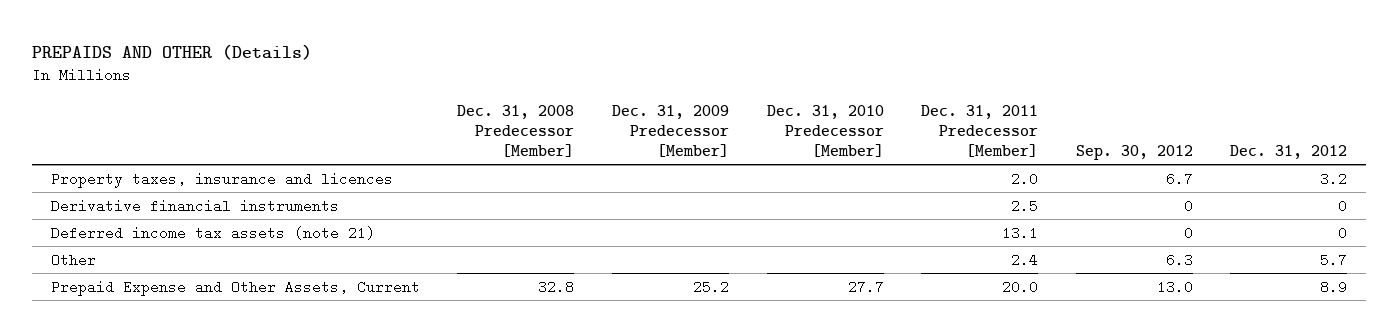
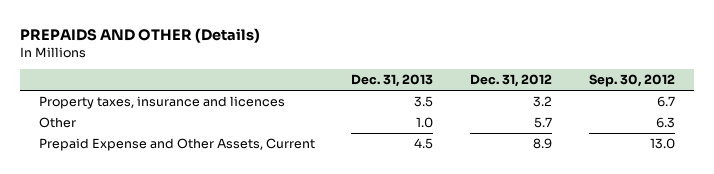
[457,104,575,157] Dec. 31, 2008 Predecessor [Member] -> none
[612,104,730,157] Dec. 31, 2009 Predecessor [Member] -> none
[766,104,884,157] Dec. 31, 2010 Predecessor [Member] -> none
[921,104,1039,157] Dec. 31, 2011 Predecessor [Member] -> none
none -> [351,74,434,88] Dec. 31, 2013
[50,198,339,213] Derivative financial instruments -> none
[50,225,375,240] Deferred income tax assets (note 21) -> none

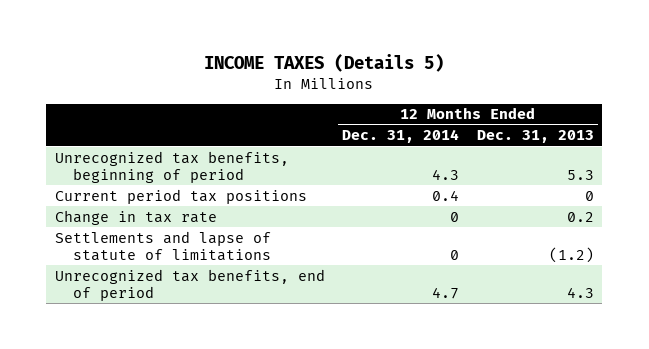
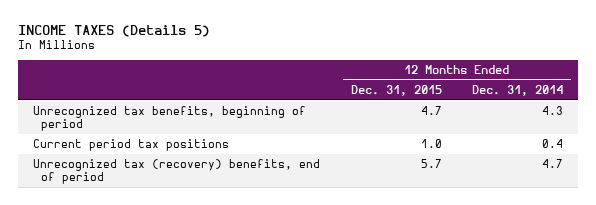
[476,130,594,144] Dec. 31, 2013 -> none
none -> [350,84,442,96] Dec. 31, 2015
[55,209,218,225] Change in tax rate -> none
[55,230,272,261] Settlements and lapse of statute of limitations -> none
[55,268,326,301] Unrecognized tax benefits, end of period -> [33,158,321,185] Unrecognized tax (recovery) benefits, end of period

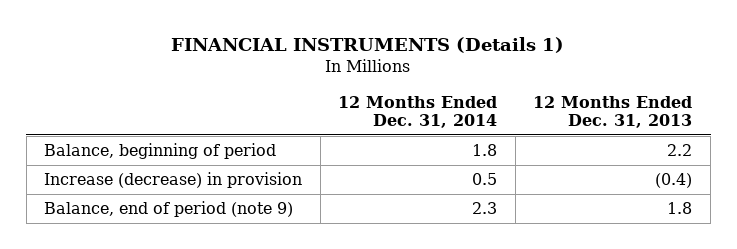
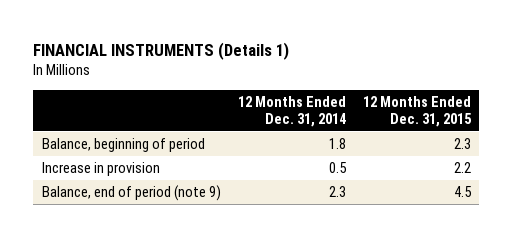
[533,95,693,129] 12 Months Ended Dec. 31, 2013 -> none
none -> [362,95,472,127] 12 Months Ended Dec. 31, 2015
[44,172,303,189] Increase (decrease) in provision -> [41,161,160,176] Increase in provision

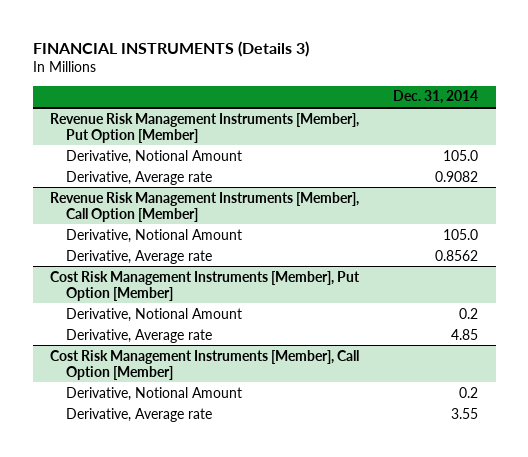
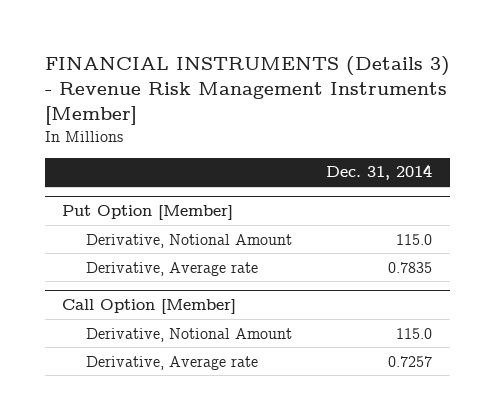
[32,40,309,57] FINANCIAL INSTRUMENTS (Details 3) -> [44,55,450,125] FINANCIAL INSTRUMENTS (Details 3) - Revenue Risk Management Instruments [Member]
[49,112,359,143] Revenue Risk Management Instruments [Member], Put Option [Member] -> none
[49,191,359,222] Revenue Risk Management Instruments [Member], Call Option [Member] -> none
[49,270,360,301] Cost Risk Management Instruments [Member], Put Option [Member] -> none
[65,307,242,322] Derivative, Notional Amount -> none
[65,328,212,343] Derivative, Average rate -> none
[49,349,359,380] Cost Risk Management Instruments [Member], Call Option [Member] -> none
[65,386,242,401] Derivative, Notional Amount -> none
[65,407,212,422] Derivative, Average rate -> none
none -> [62,205,234,221] Put Option [Member]
[443,149,479,161] 105.0 -> [396,233,433,245] 115.0
[435,170,479,182] 0.9082 -> [388,261,433,273] 0.7835
none -> [62,299,237,315] Call Option [Member]
[443,228,479,240] 105.0 -> [396,327,433,339] 115.0
[435,249,479,261] 0.8562 -> [388,355,433,367] 0.7257

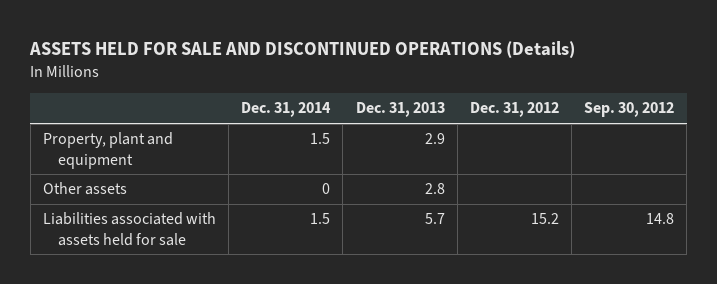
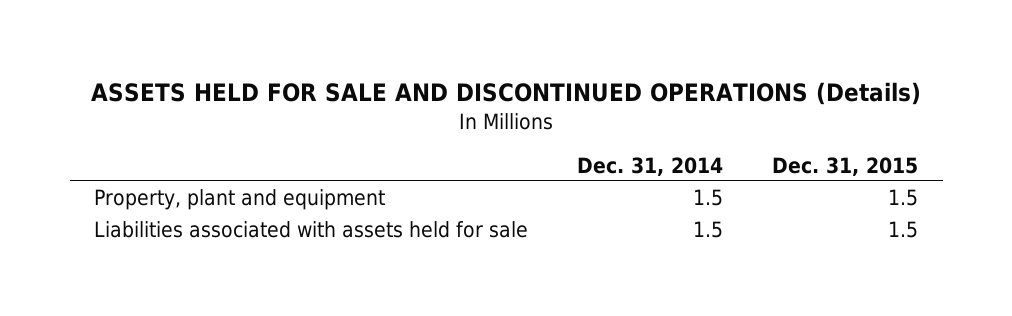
[355,102,445,118] Dec. 31, 2013 -> none
[469,102,559,118] Dec. 31, 2012 -> none
[584,102,675,118] Sep. 30, 2012 -> none
none -> [772,156,919,176] Dec. 31, 2015
[42,182,127,196] Other assets -> none

